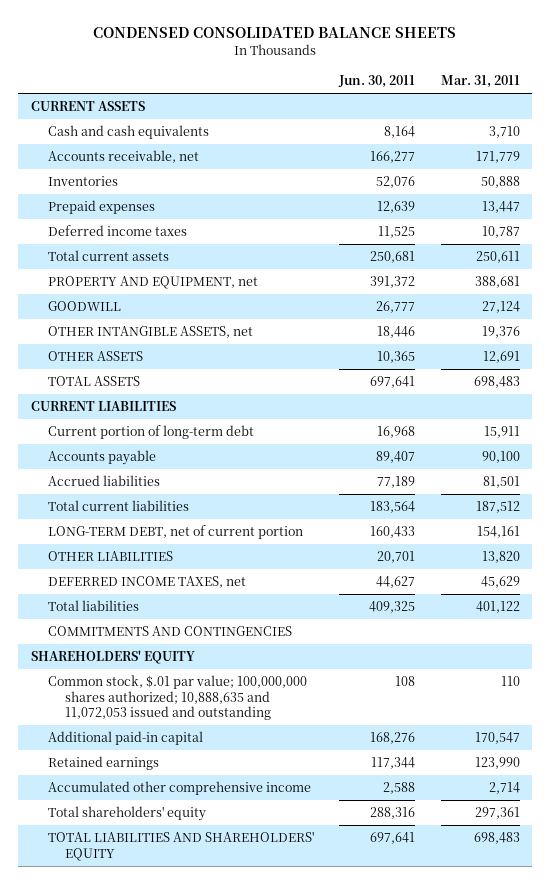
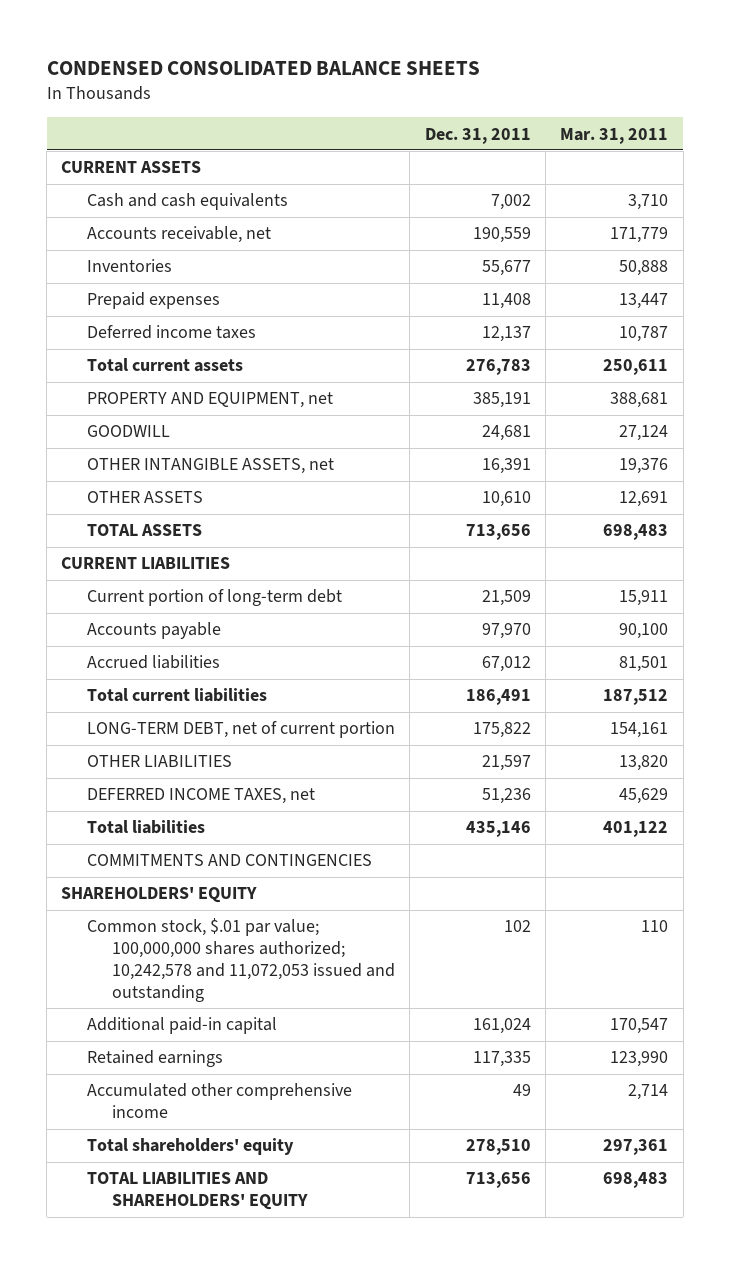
[338,75,416,89] Jun. 30, 2011 -> none
none -> [424,127,531,144] Dec. 31, 2011
[47,675,307,721] Common stock, $.01 par value; 100,000,000 shares authorized; 10,888,635 and 11,072,053 issued and outstanding -> [86,918,396,1002] Common stock, $.01 par value; 100,000,000 shares authorized; 10,242,578 and 11,072,053 issued and outstanding

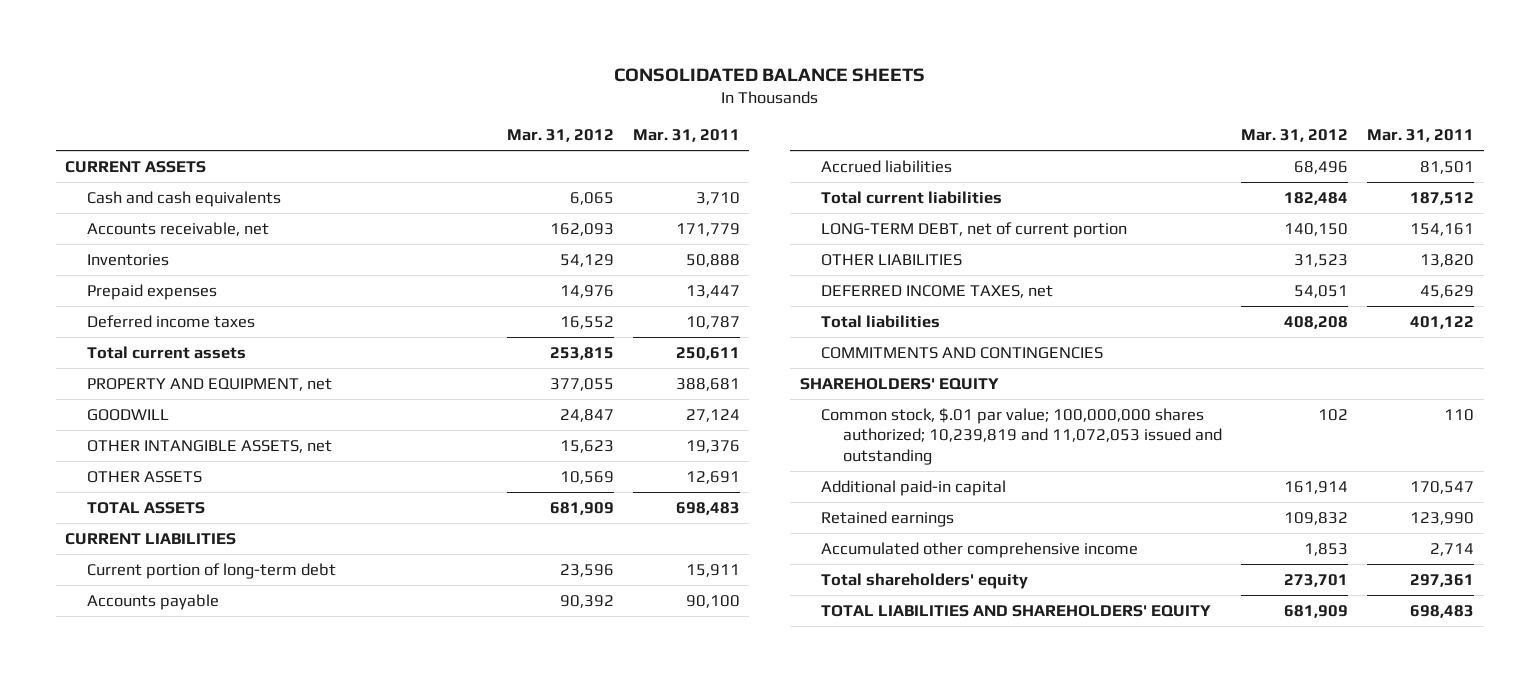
[46,60,480,75] CONDENSED CONSOLIDATED BALANCE SHEETS -> [613,68,925,83] CONSOLIDATED BALANCE SHEETS
[424,127,531,144] Dec. 31, 2011 -> none
none -> [506,129,614,143] Mar. 31, 2012
[86,918,396,1002] Common stock, $.01 par value; 100,000,000 shares authorized; 10,242,578 and 11,072,053 issued and outstanding -> [821,407,1222,465] Common stock, $.01 par value; 100,000,000 shares authorized; 10,239,819 and 11,072,053 issued and outstanding

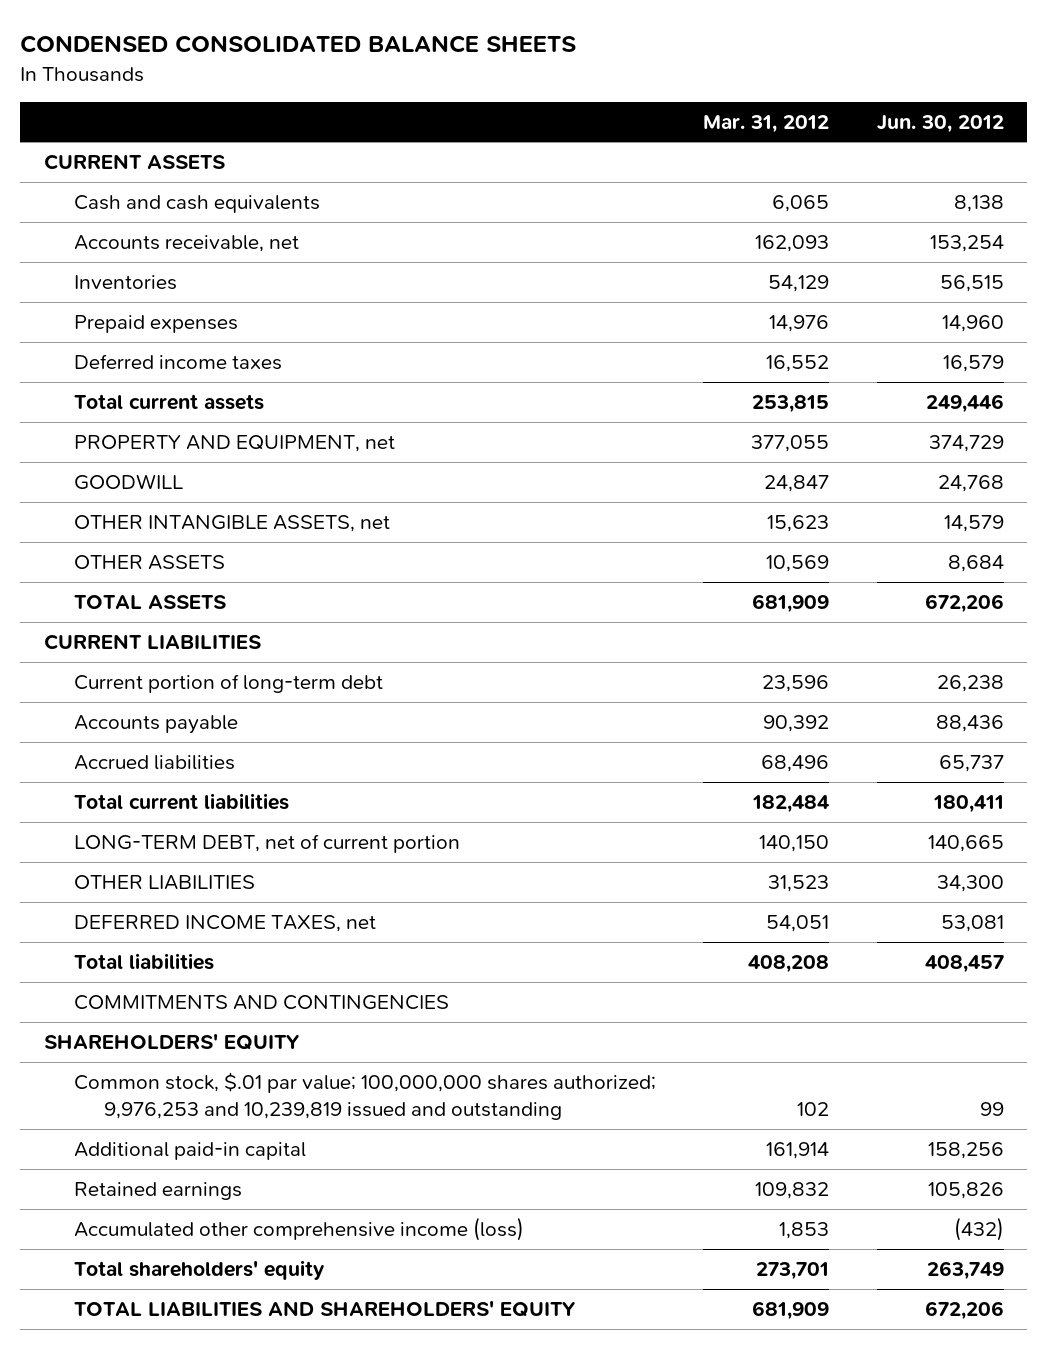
[613,68,925,83] CONSOLIDATED BALANCE SHEETS -> [19,35,576,54] CONDENSED CONSOLIDATED BALANCE SHEETS
[632,129,740,143] Mar. 31, 2011 -> none
none -> [876,114,1004,133] Jun. 30, 2012
[821,407,1222,465] Common stock, $.01 par value; 100,000,000 shares authorized; 10,239,819 and 11,072,053 issued and outstanding -> [73,1071,656,1120] Common stock, $.01 par value; 100,000,000 shares authorized; 9,976,253 and 10,239,819 issued and outstanding
[821,541,1139,558] Accumulated other comprehensive income -> [73,1216,524,1241] Accumulated other comprehensive income (loss)

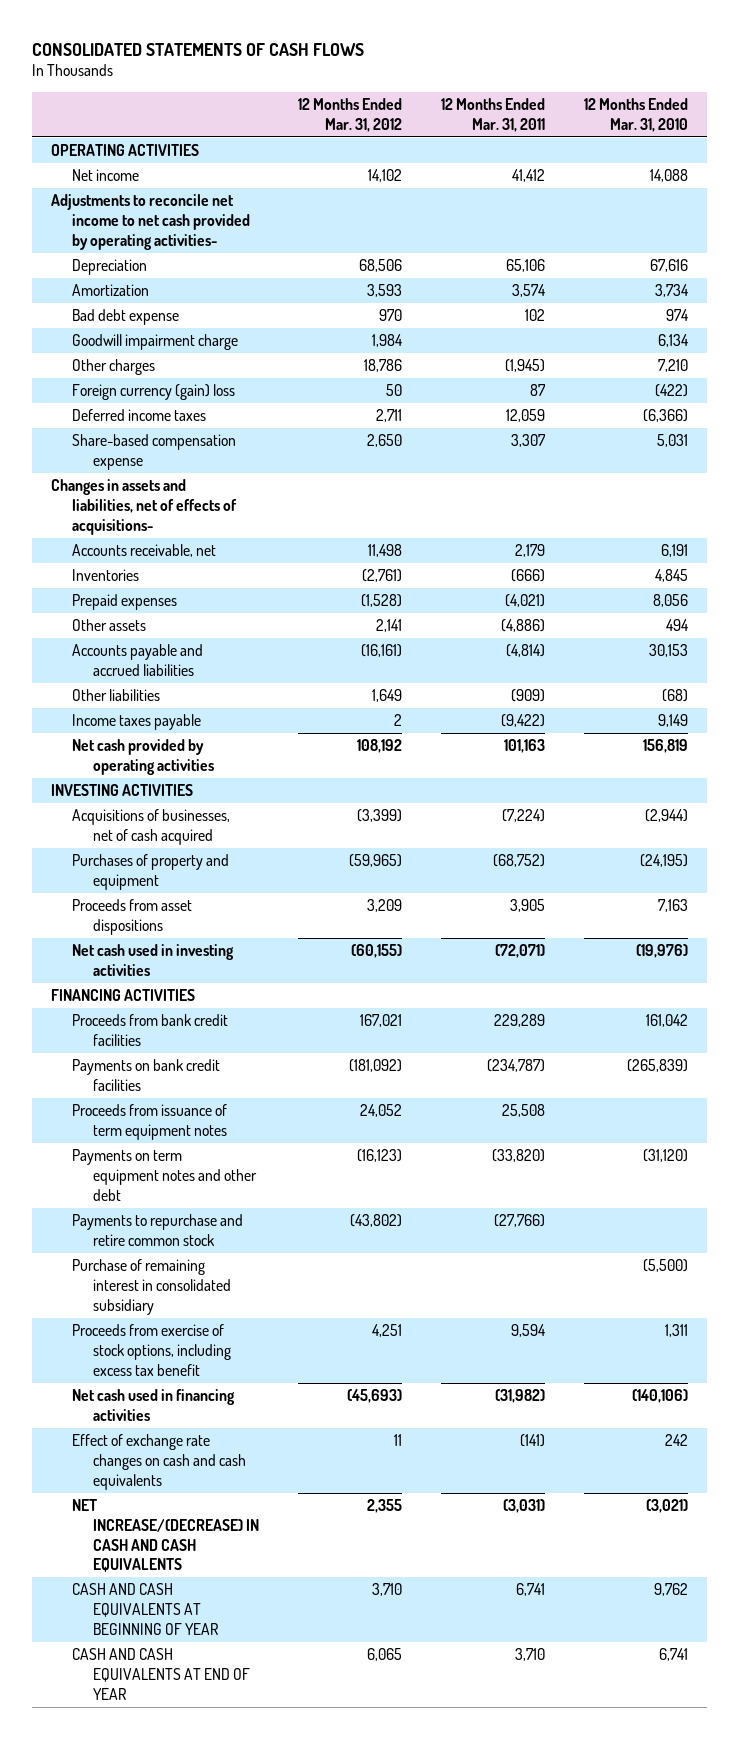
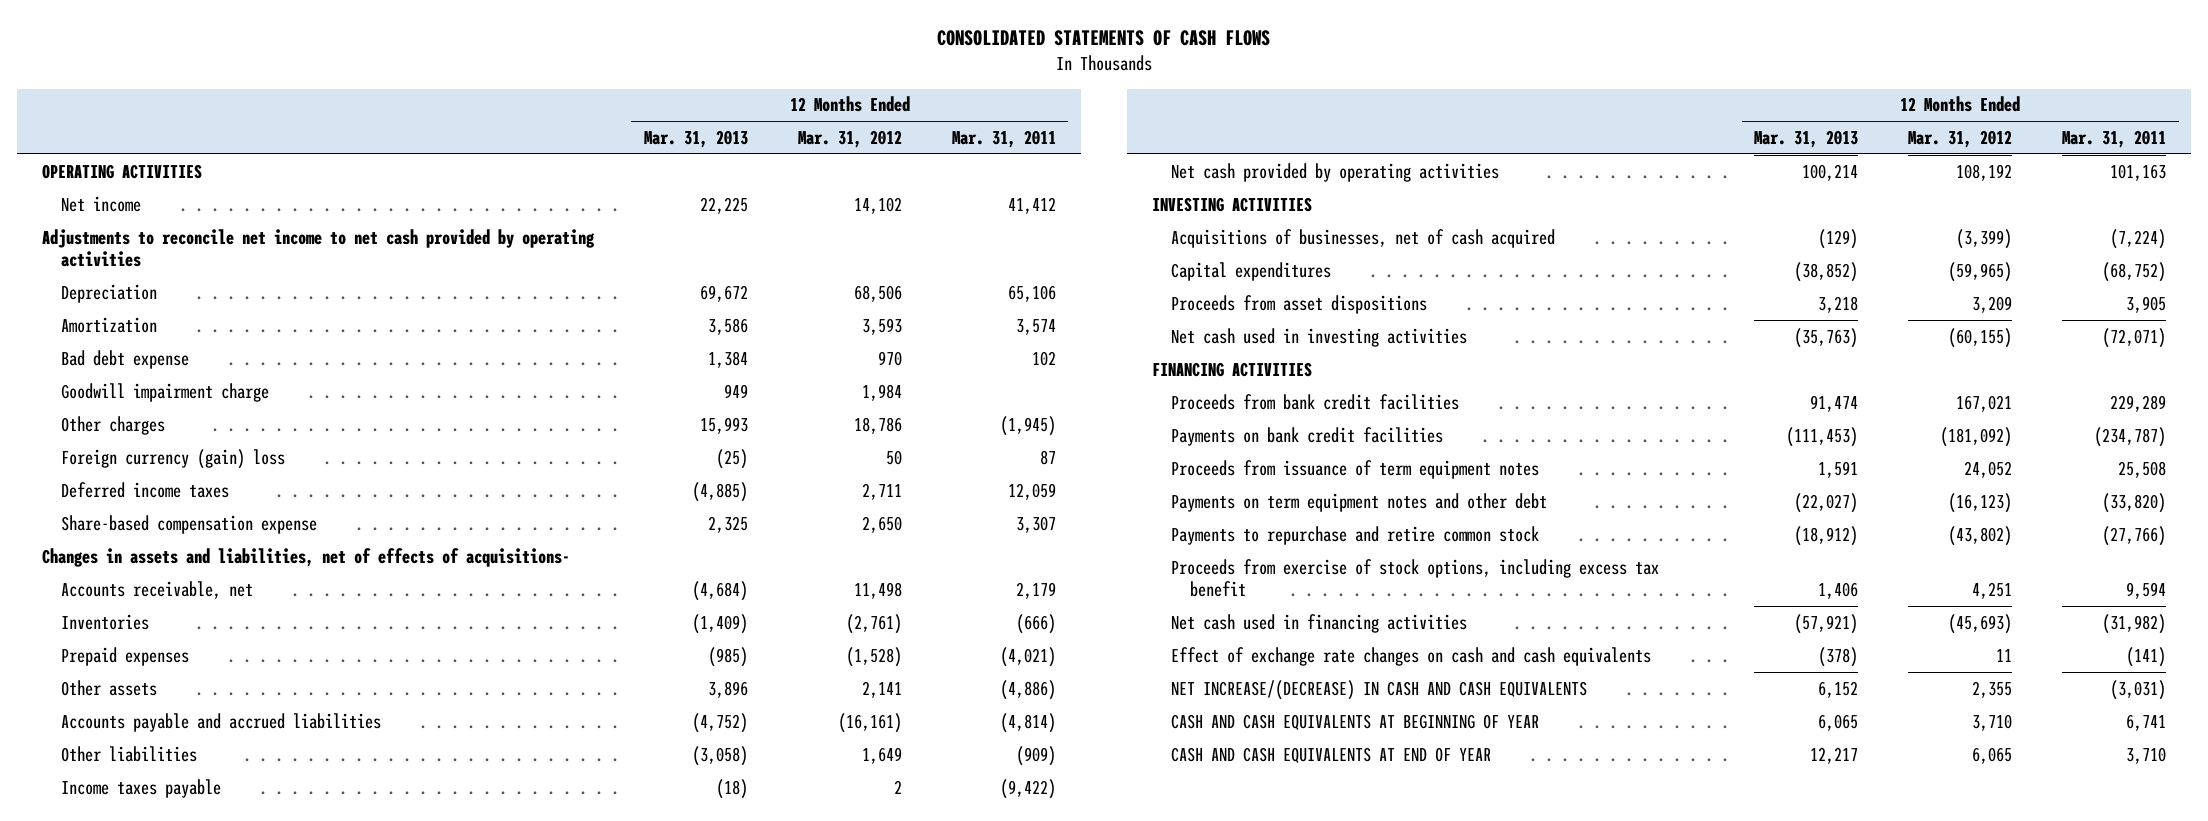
[583,97,688,132] 12 Months Ended Mar. 31, 2010 -> none
none -> [643,130,748,149] Mar. 31, 2013
[51,194,251,250] Adjustments to reconcile net income to net cash provided by operating activities- -> [41,228,595,267] Adjustments to reconcile net income to net cash provided by operating activities
[72,854,230,890] Purchases of property and equipment -> [1170,261,1331,281] Capital expenditures
[72,1259,232,1315] Purchase of remaining interest in consolidated subsidiary -> none

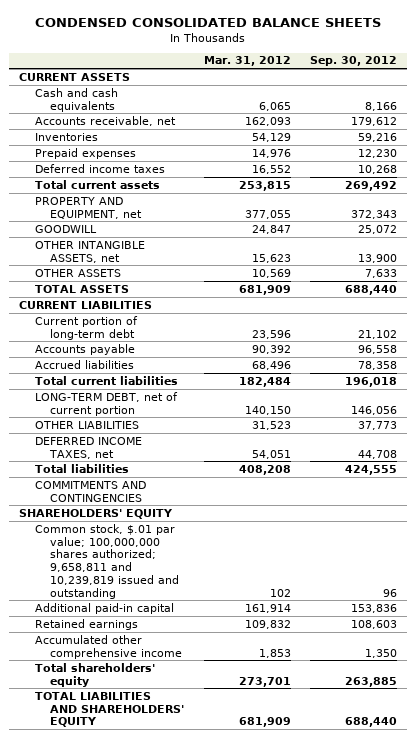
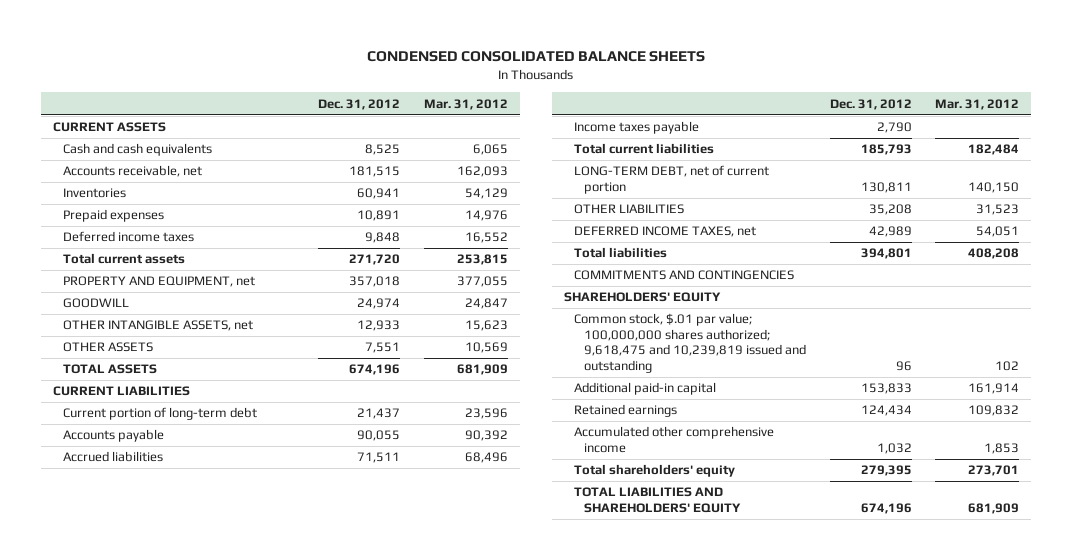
[310,56,398,67] Sep. 30, 2012 -> none
none -> [318,98,401,110] Dec. 31, 2012
none -> [574,121,700,135] Income taxes payable
[34,523,180,599] Common stock, $.01 par value; 100,000,000 shares authorized; 9,658,811 and 10,239,819 issued and outstanding -> [574,313,807,373] Common stock, $.01 par value; 100,000,000 shares authorized; 9,618,475 and 10,239,819 issued and outstanding

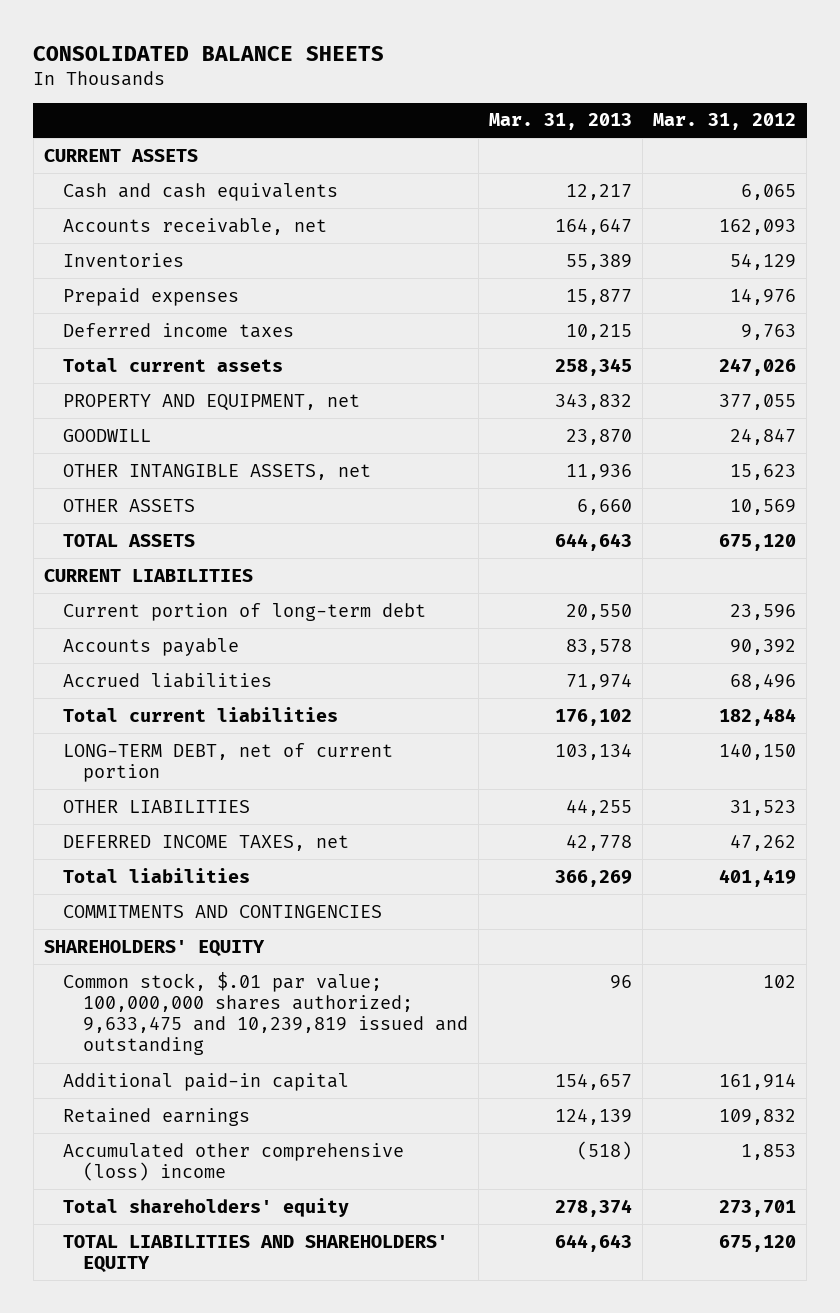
[366,51,705,63] CONDENSED CONSOLIDATED BALANCE SHEETS -> [33,45,385,61] CONSOLIDATED BALANCE SHEETS
[318,98,401,110] Dec. 31, 2012 -> none
none -> [488,113,632,131] Mar. 31, 2013
[464,232,508,244] 16,552 -> [741,323,797,340] 9,763
[456,254,508,266] 253,815 -> [719,357,797,376] 247,026
[456,364,508,376] 681,909 -> [719,533,797,551] 675,120
[574,121,700,135] Income taxes payable -> none
[976,226,1020,238] 54,051 -> [730,834,797,851] 47,262
[968,248,1020,260] 408,208 -> [719,868,797,887] 401,419
[574,313,807,373] Common stock, $.01 par value; 100,000,000 shares authorized; 9,618,475 and 10,239,819 issued and outstanding -> [63,971,468,1056] Common stock, $.01 par value; 100,000,000 shares authorized; 9,633,475 and 10,239,819 issued and outstanding
[574,426,775,453] Accumulated other comprehensive income -> [63,1142,405,1181] Accumulated other comprehensive (loss) income
[968,502,1020,514] 681,909 -> [719,1234,797,1252] 675,120

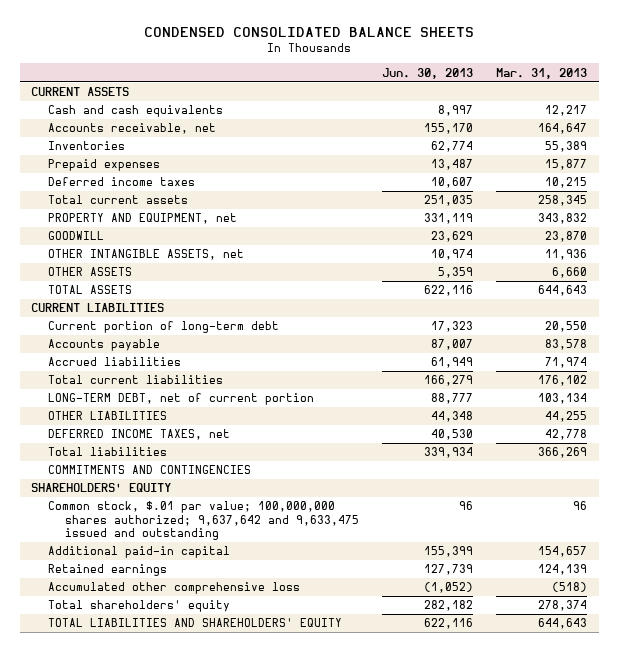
[33,45,385,61] CONSOLIDATED BALANCE SHEETS -> [144,27,475,38] CONDENSED CONSOLIDATED BALANCE SHEETS
[653,113,797,131] Mar. 31, 2012 -> none
none -> [382,67,474,79] Jun. 30, 2013
[63,971,468,1056] Common stock, $.01 par value; 100,000,000 shares authorized; 9,633,475 and 10,239,819 issued and outstanding -> [48,501,359,541] Common stock, $.01 par value; 100,000,000 shares authorized; 9,637,642 and 9,633,475 issued and outstanding
[63,1142,405,1181] Accumulated other comprehensive (loss) income -> [48,582,301,595] Accumulated other comprehensive loss

